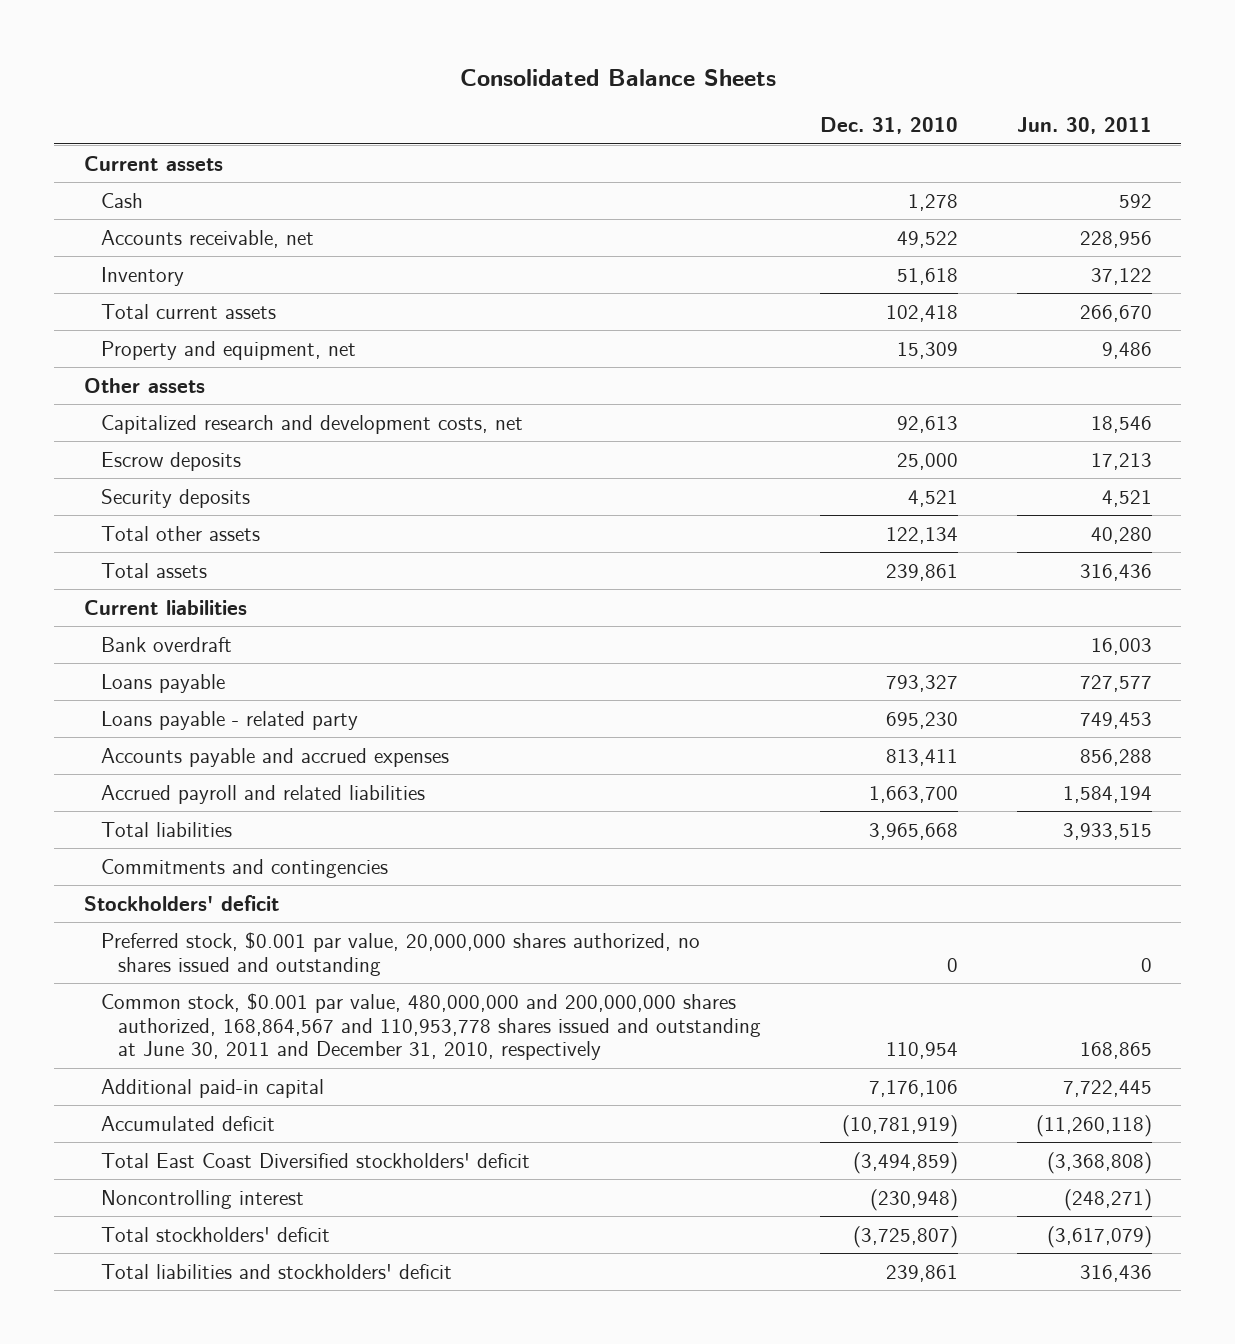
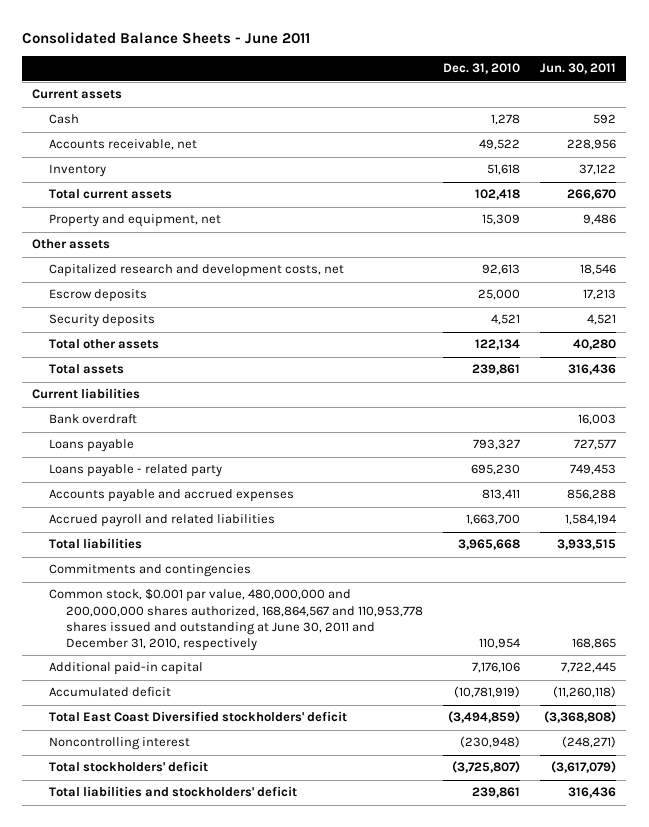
[459,68,776,86] Consolidated Balance Sheets -> [22,31,311,44] Consolidated Balance Sheets - June 2011
[83,894,279,911] Stockholders' deficit -> none
[100,931,700,976] Preferred stock, $0.001 par value, 20,000,000 shares authorized, no shares issued and outstanding -> none

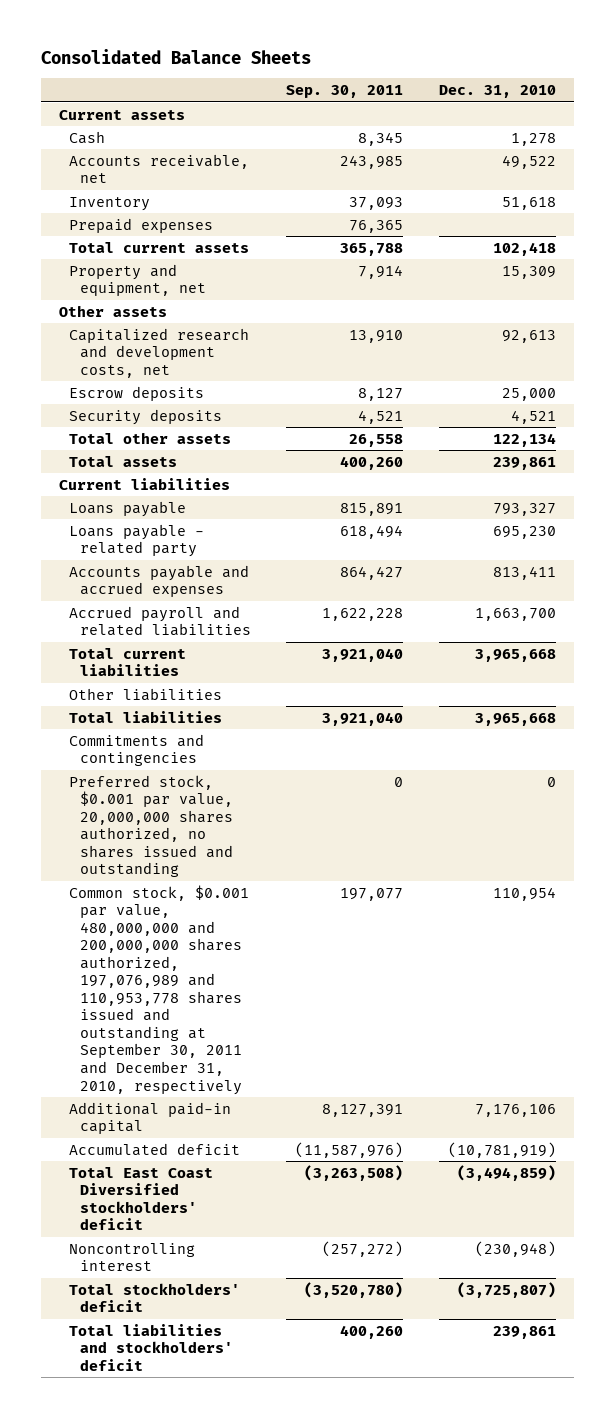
[22,31,311,44] Consolidated Balance Sheets - June 2011 -> [40,48,311,64] Consolidated Balance Sheets
[540,63,617,75] Jun. 30, 2011 -> none
none -> [286,85,404,99] Sep. 30, 2011
none -> [69,217,214,233] Prepaid expenses
[49,414,138,425] Bank overdraft -> none
none -> [69,647,187,677] Total current liabilities
none -> [69,687,223,701] Other liabilities
none -> [69,774,233,878] Preferred stock, $0.001 par value, 20,000,000 shares authorized, no shares issued and outstanding
[49,588,424,651] Common stock, $0.001 par value, 480,000,000 and 200,000,000 shares authorized, 168,864,567 and 110,953,778 shares issued and outstanding at June 30, 2011 and December 31, 2010, respectively -> [69,884,250,1095] Common stock, $0.001 par value, 480,000,000 and 200,000,000 shares authorized, 197,076,989 and 110,953,778 shares issued and outstanding at September 30, 2011 and December 31, 2010, respectively

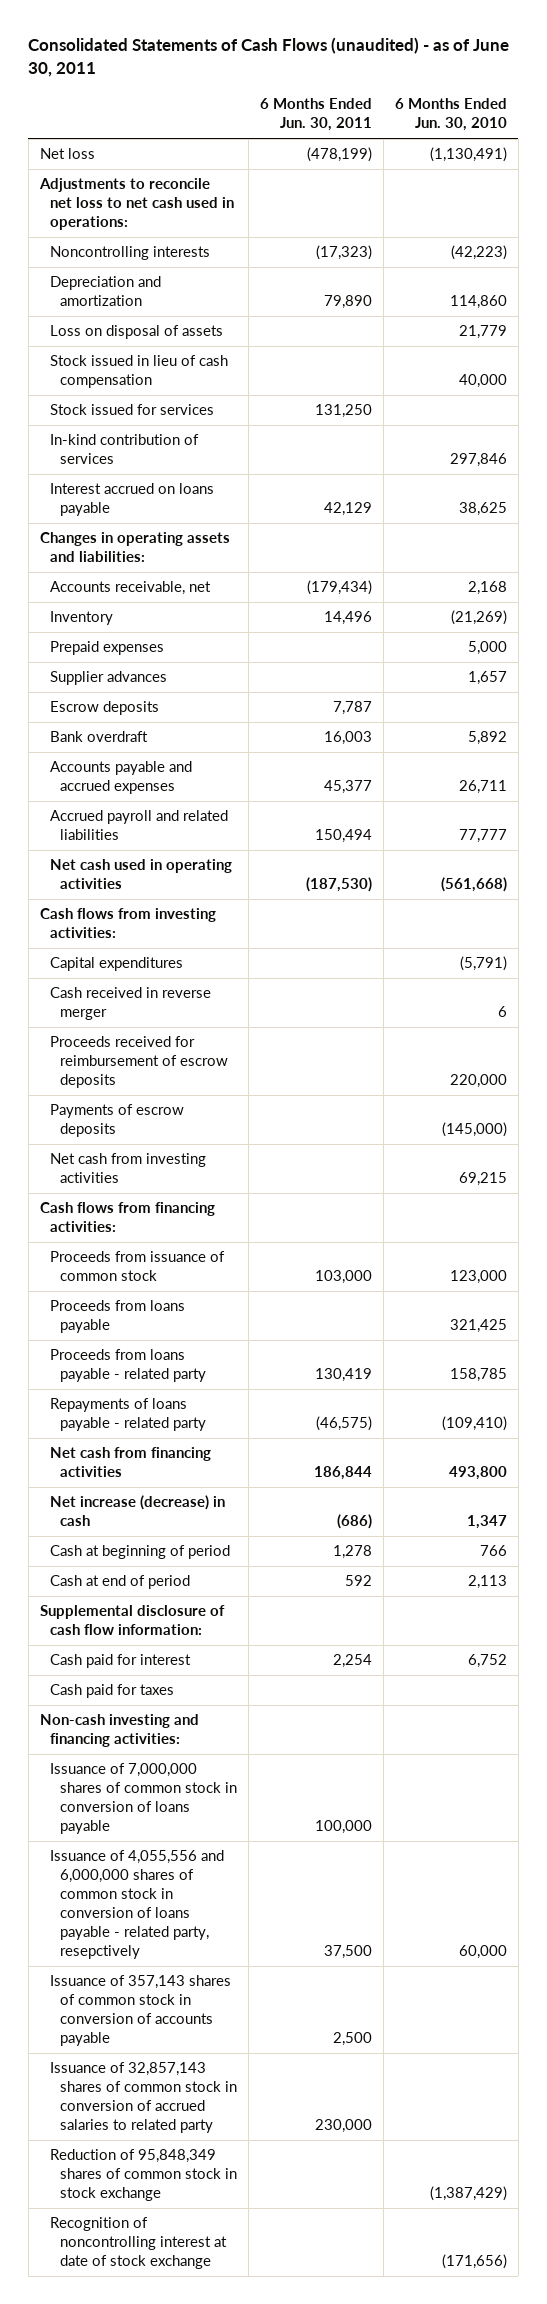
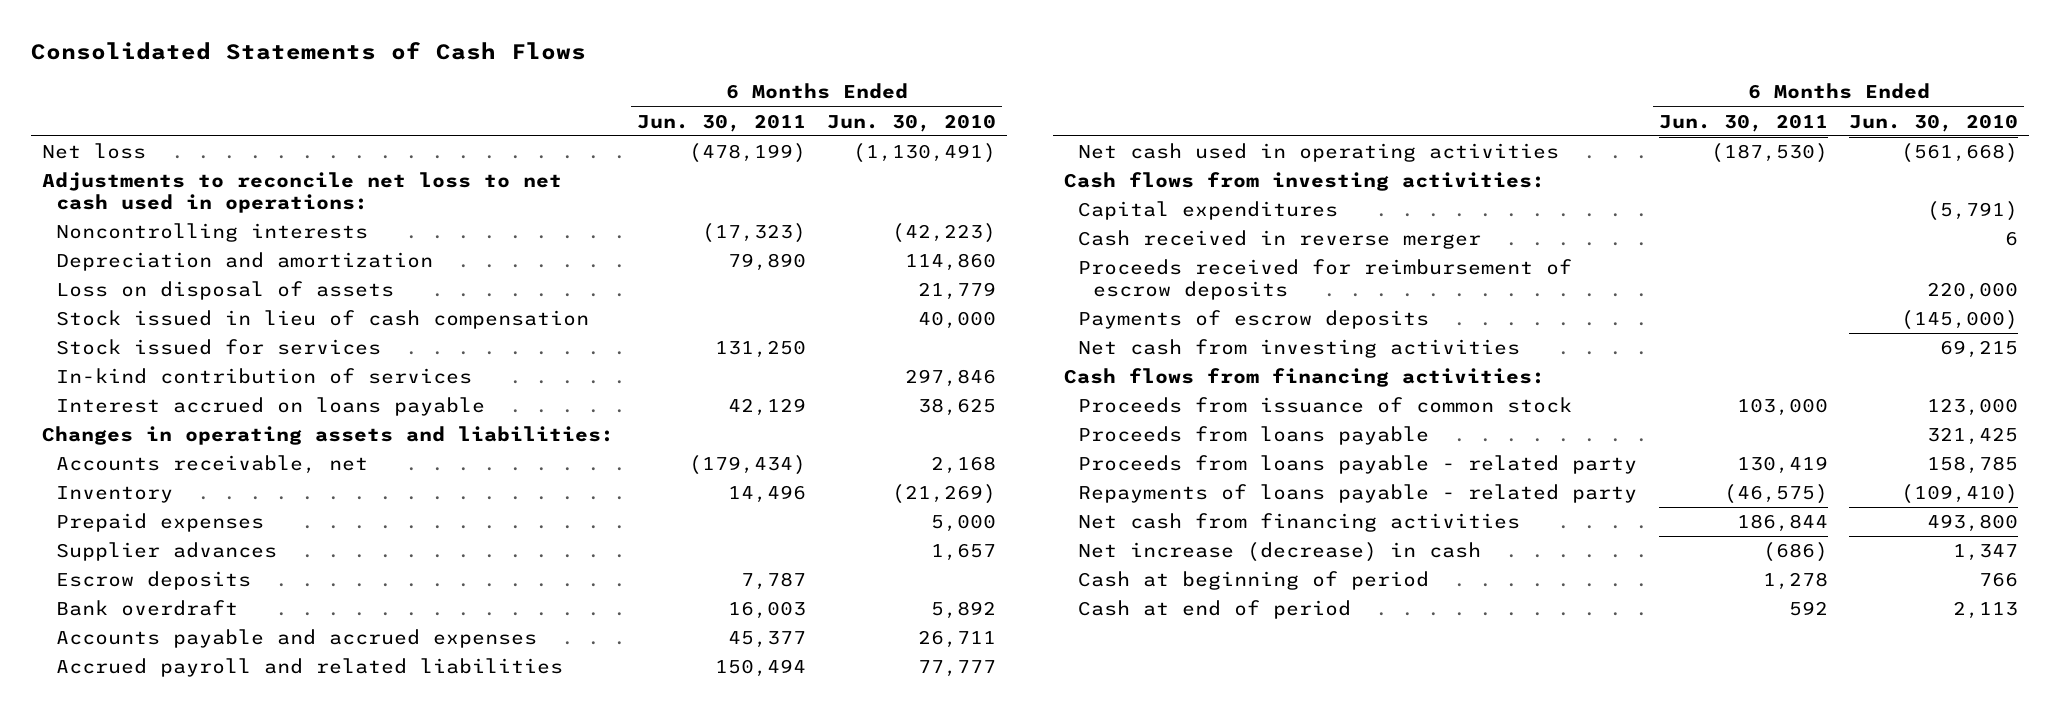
[28,37,510,78] Consolidated Statements of Cash Flows (unaudited) - as of June 30, 2011 -> [30,42,586,61] Consolidated Statements of Cash Flows
[39,1605,225,1636] Supplemental disclosure of cash flow information: -> none
[50,1654,192,1669] Cash paid for interest -> none
[50,1684,175,1699] Cash paid for taxes -> none
[39,1714,199,1748] Non-cash investing and financing activities: -> none
[50,1763,238,1835] Issuance of 7,000,000 shares of common stock in conversion of loans payable -> none
[50,1850,225,1960] Issuance of 4,055,556 and 6,000,000 shares of common stock in conversion of loans payable - related party, resepctively -> none
[50,1975,232,2047] Issuance of 357,143 shares of common stock in conversion of accounts payable -> none
[50,2062,238,2134] Issuance of 32,857,143 shares of common stock in conversion of accrued salaries to related party -> none
[50,2149,238,2202] Reduction of 95,848,349 shares of common stock in stock exchange -> none
[50,2217,228,2270] Recognition of noncontrolling interest at date of stock exchange -> none

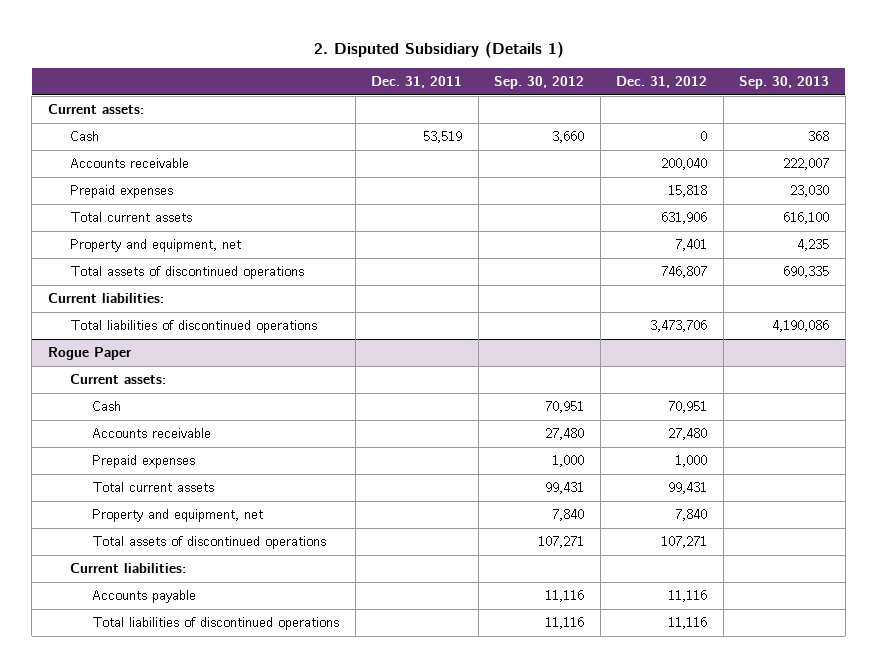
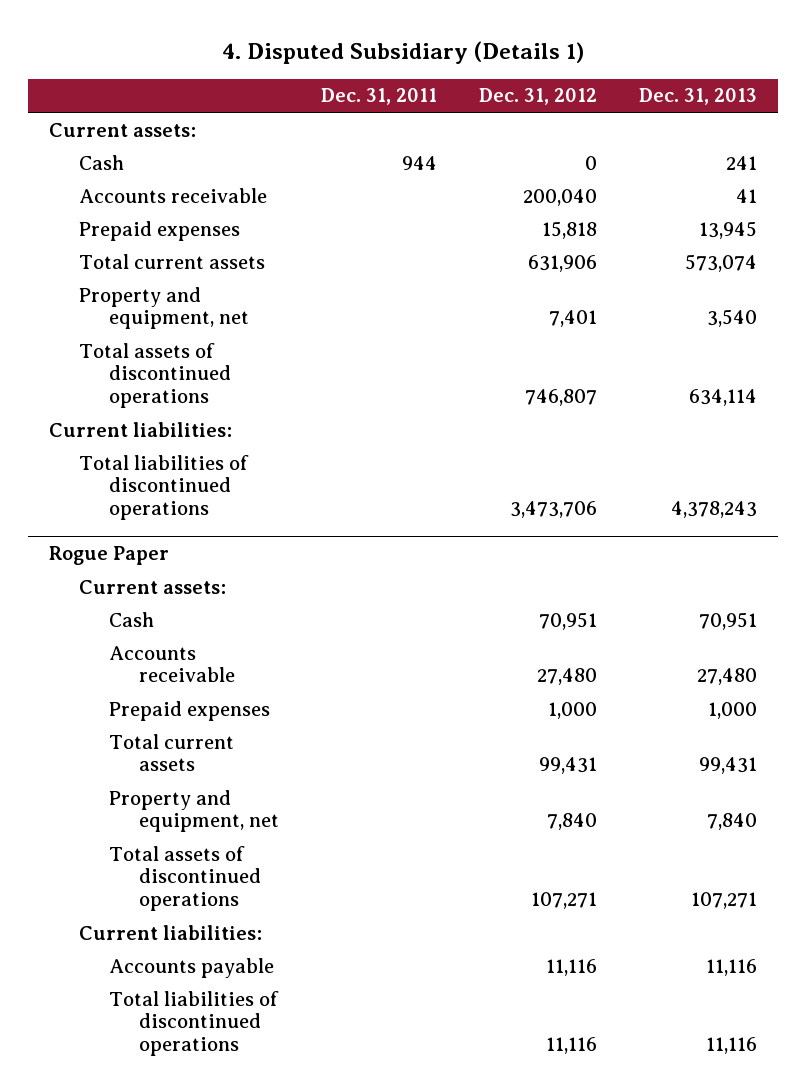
[313,41,564,58] 2. Disputed Subsidiary (Details 1) -> [222,40,585,64] 4. Disputed Subsidiary (Details 1)
[494,76,585,90] Sep. 30, 2012 -> none
[739,76,830,90] Sep. 30, 2013 -> none
none -> [638,88,757,106] Dec. 31, 2013
[423,131,463,144] 53,519 -> [401,155,437,170] 944

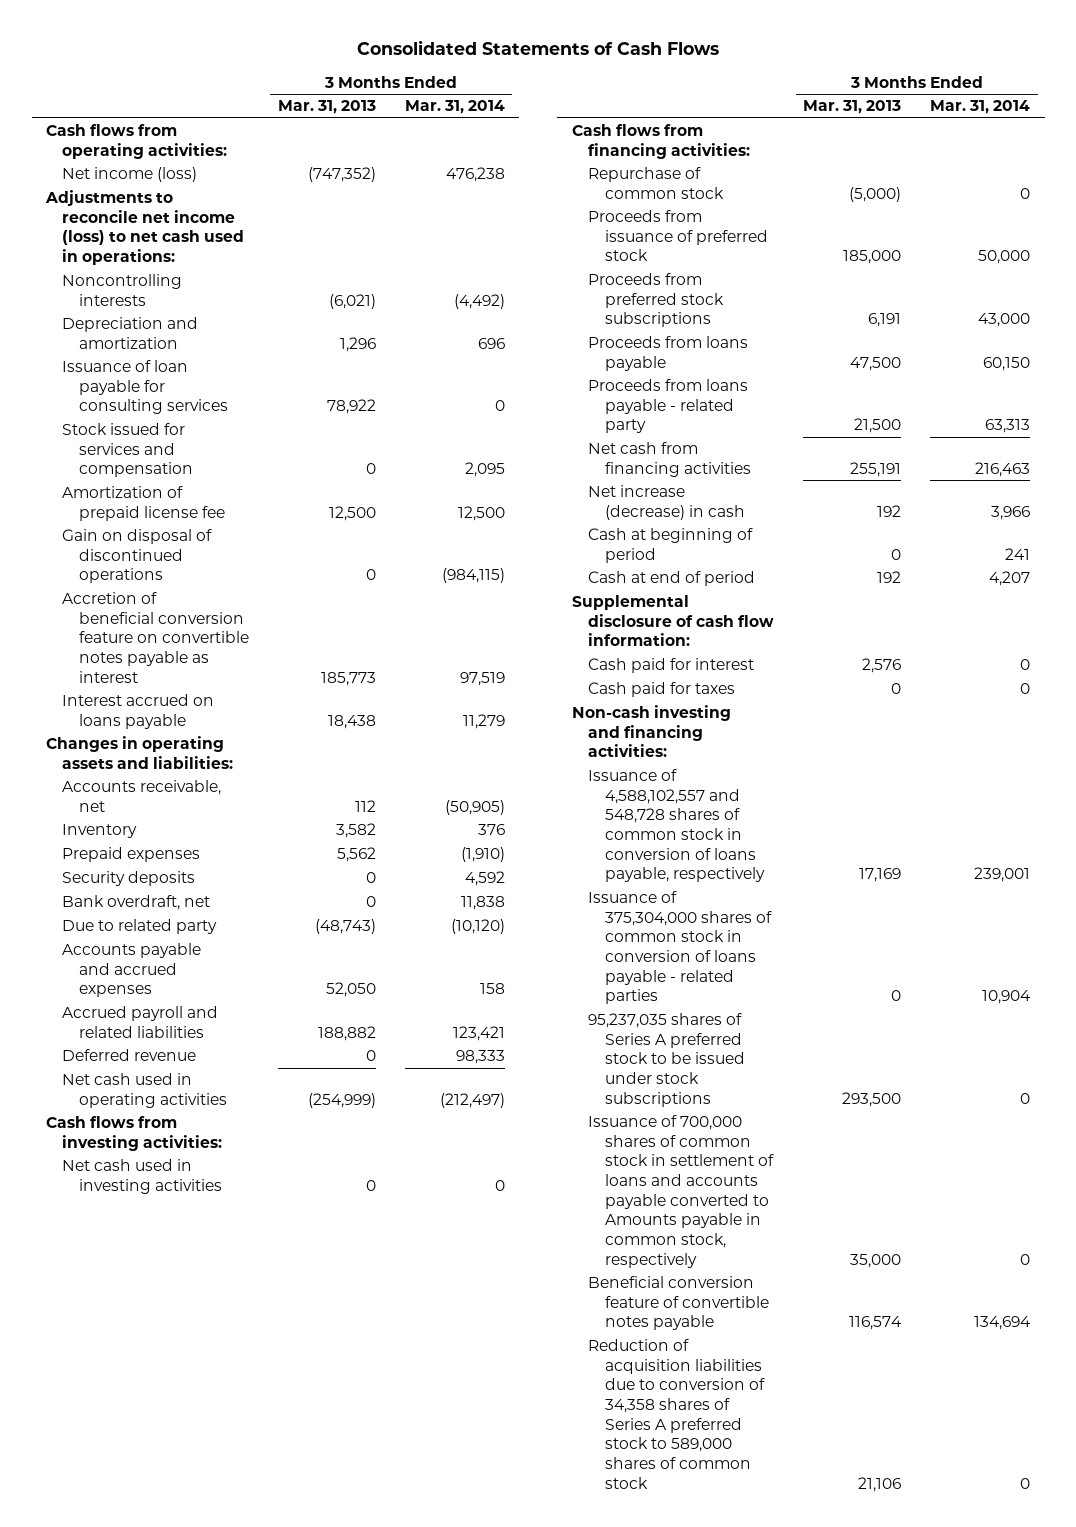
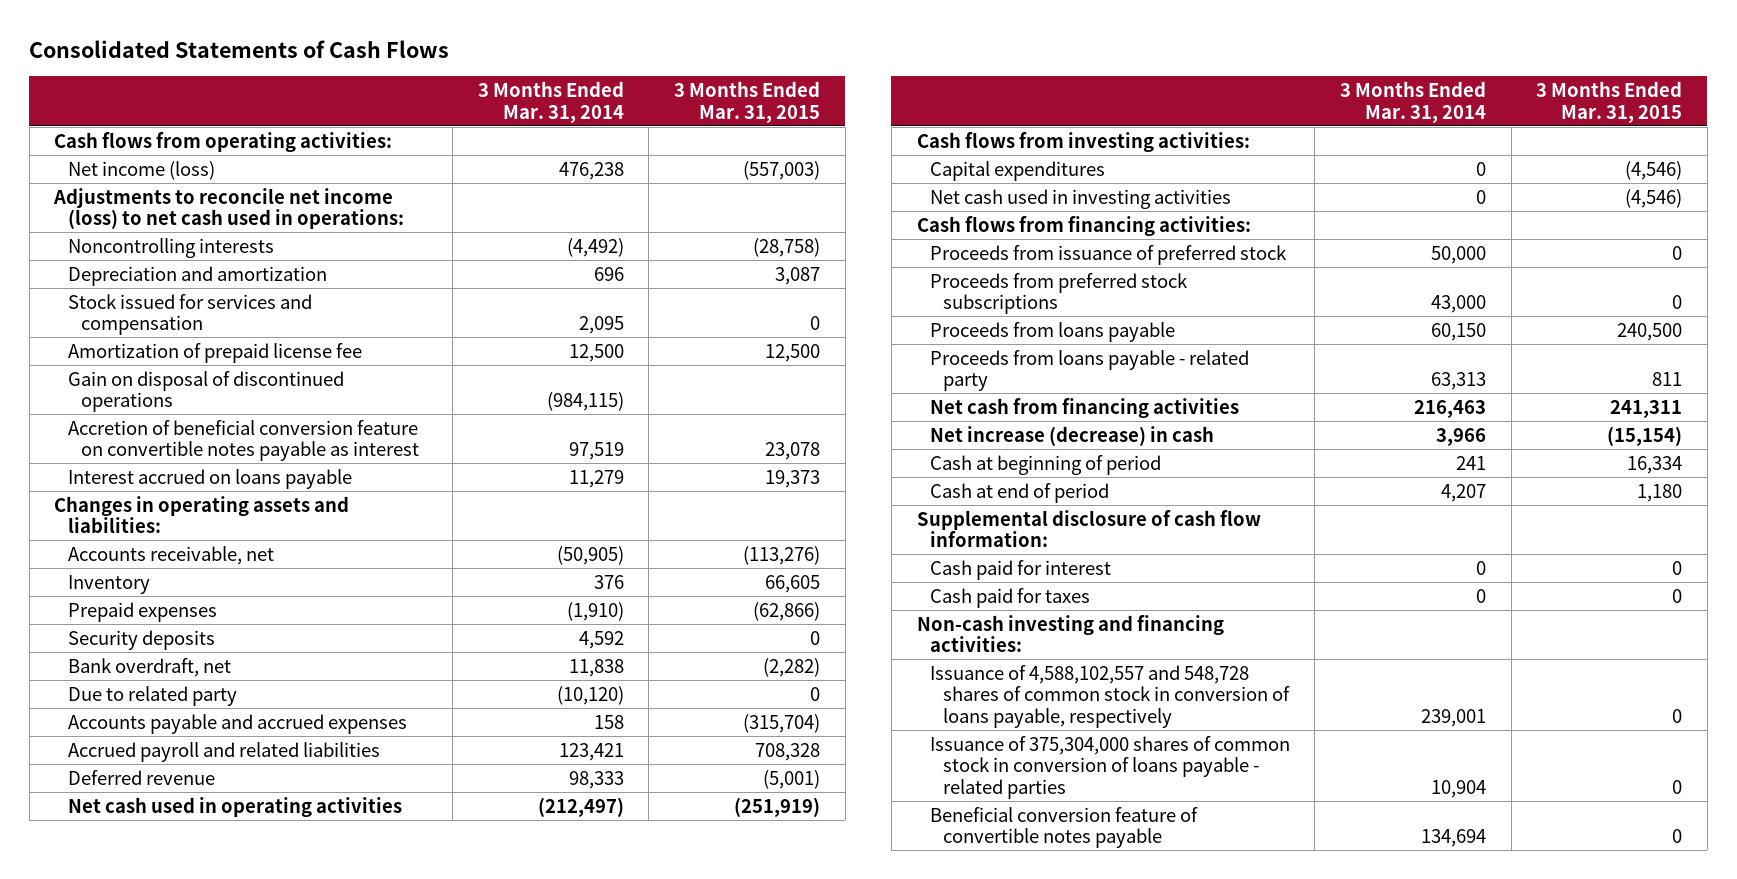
[277,100,376,115] Mar. 31, 2013 -> none
none -> [674,81,821,123] 3 Months Ended Mar. 31, 2015
[62,360,228,415] Issuance of loan payable for consulting services -> none
none -> [929,160,1105,181] Capital expenditures
[588,167,724,199] Repurchase of common stock -> none
[588,1013,745,1107] 95,237,035 shares of Series A preferred stock to be issued under stock subscriptions -> none
[588,1115,774,1268] Issuance of 700,000 shares of common stock in settlement of loans and accounts payable converted to Amounts payable in common stock, respectively -> none
[588,1339,765,1489] Reduction of acquisition liabilities due to conversion of 34,358 shares of Series A preferred stock to 589,000 shares of common stock -> none

